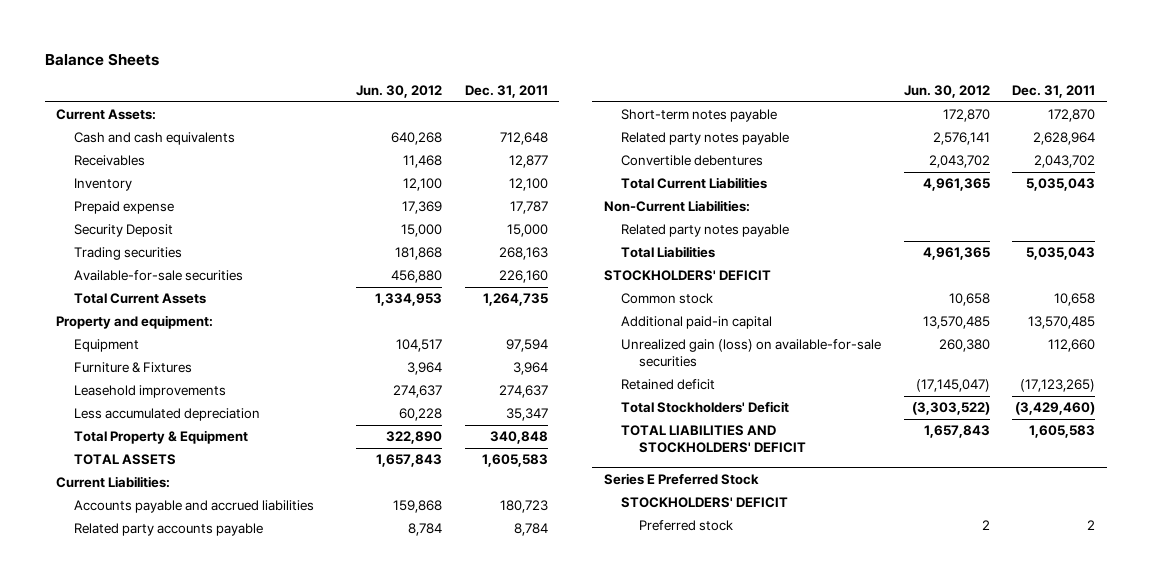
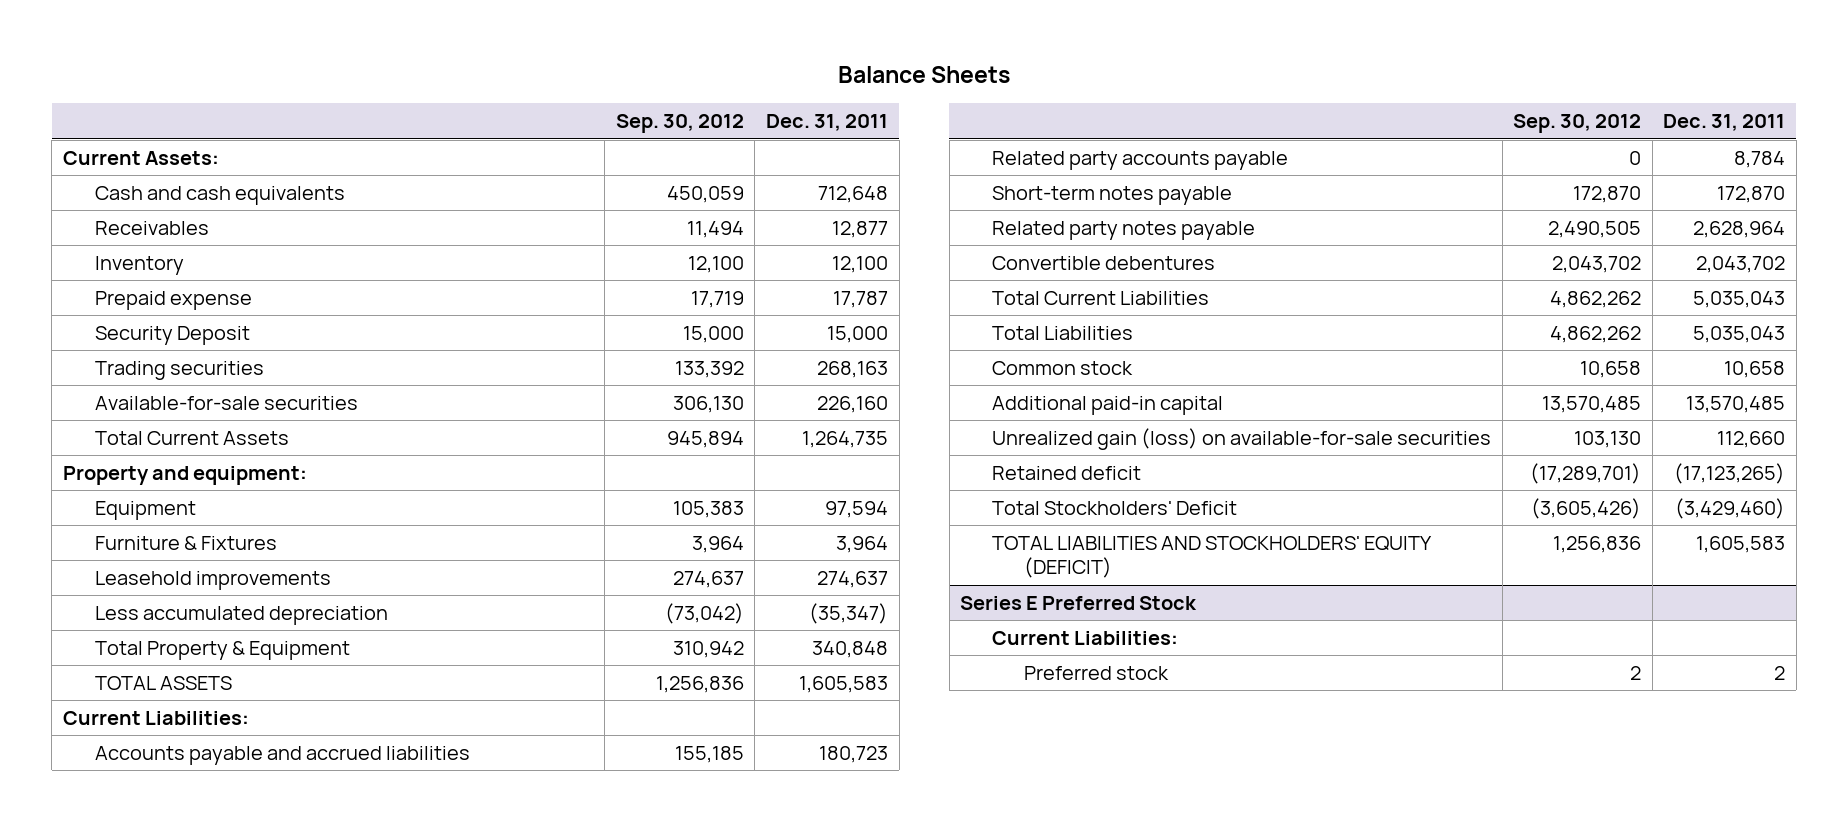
[356,84,443,98] Jun. 30, 2012 -> none
none -> [615,114,744,134] Sep. 30, 2012
[505,408,548,422] 35,347 -> [808,603,888,625] (35,347)
[603,200,750,213] Non-Current Liabilities: -> none
[621,224,790,238] Related party notes payable -> none
[603,270,771,282] STOCKHOLDERS' DEFICIT -> none
[621,425,806,454] TOTAL LIABILITIES AND STOCKHOLDERS' DEFICIT -> [992,536,1433,579] TOTAL LIABILITIES AND STOCKHOLDERS' EQUITY (DEFICIT)
[621,497,789,509] STOCKHOLDERS' DEFICIT -> none
none -> [992,631,1179,646] Current Liabilities:

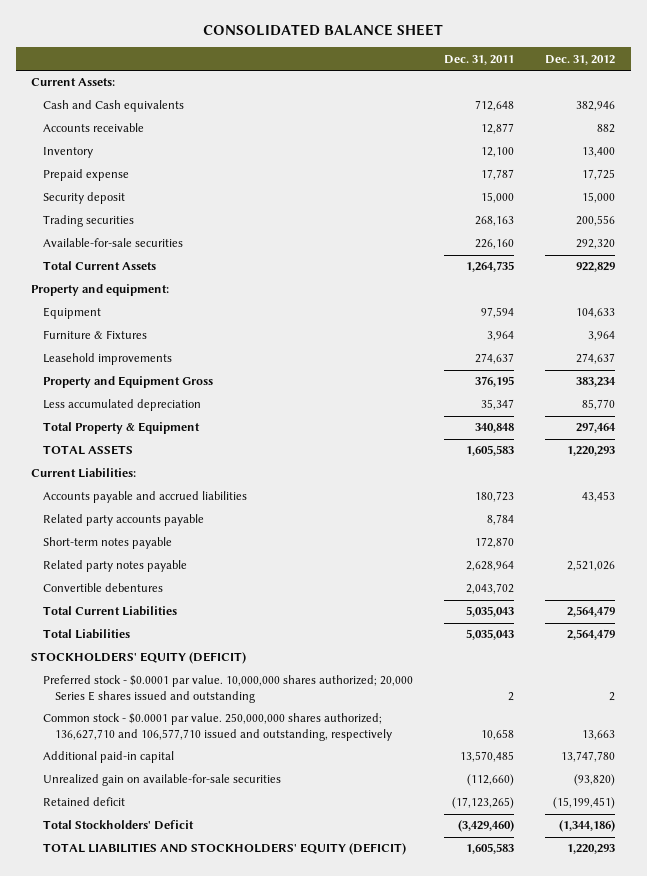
[838,66,1011,84] Balance Sheets -> [203,24,444,37] CONSOLIDATED BALANCE SHEET
[615,114,744,134] Sep. 30, 2012 -> none
none -> [545,54,616,65] Dec. 31, 2012
[94,186,345,206] Cash and cash equivalents -> [43,100,185,113] Cash and Cash equivalents
[94,221,209,236] Receivables -> [43,123,145,133] Accounts receivable
[94,326,250,346] Security Deposit -> [43,192,126,205] Security deposit
none -> [43,376,214,389] Property and Equipment Gross
[808,603,888,625] (35,347) -> [481,399,515,411] 35,347
none -> [31,652,247,665] STOCKHOLDERS' EQUITY (DEFICIT)
none -> [43,675,414,704] Preferred stock - $0.0001 par value. 10,000,000 shares authorized; 20,000 Series E shares issued and outstanding
[992,361,1134,376] Common stock -> [43,713,393,742] Common stock - $0.0001 par value. 250,000,000 shares authorized; 136,627,710 and 106,577,710 issued and outstanding, respectively
[992,428,1492,451] Unrealized gain (loss) on available-for-sale securities -> [43,774,282,787] Unrealized gain on available-for-sale securities
[1717,431,1786,449] 112,660 -> [467,774,515,787] (112,660)
[960,596,1198,611] Series E Preferred Stock -> none
[992,631,1179,646] Current Liabilities: -> none
[1023,666,1169,681] Preferred stock -> none

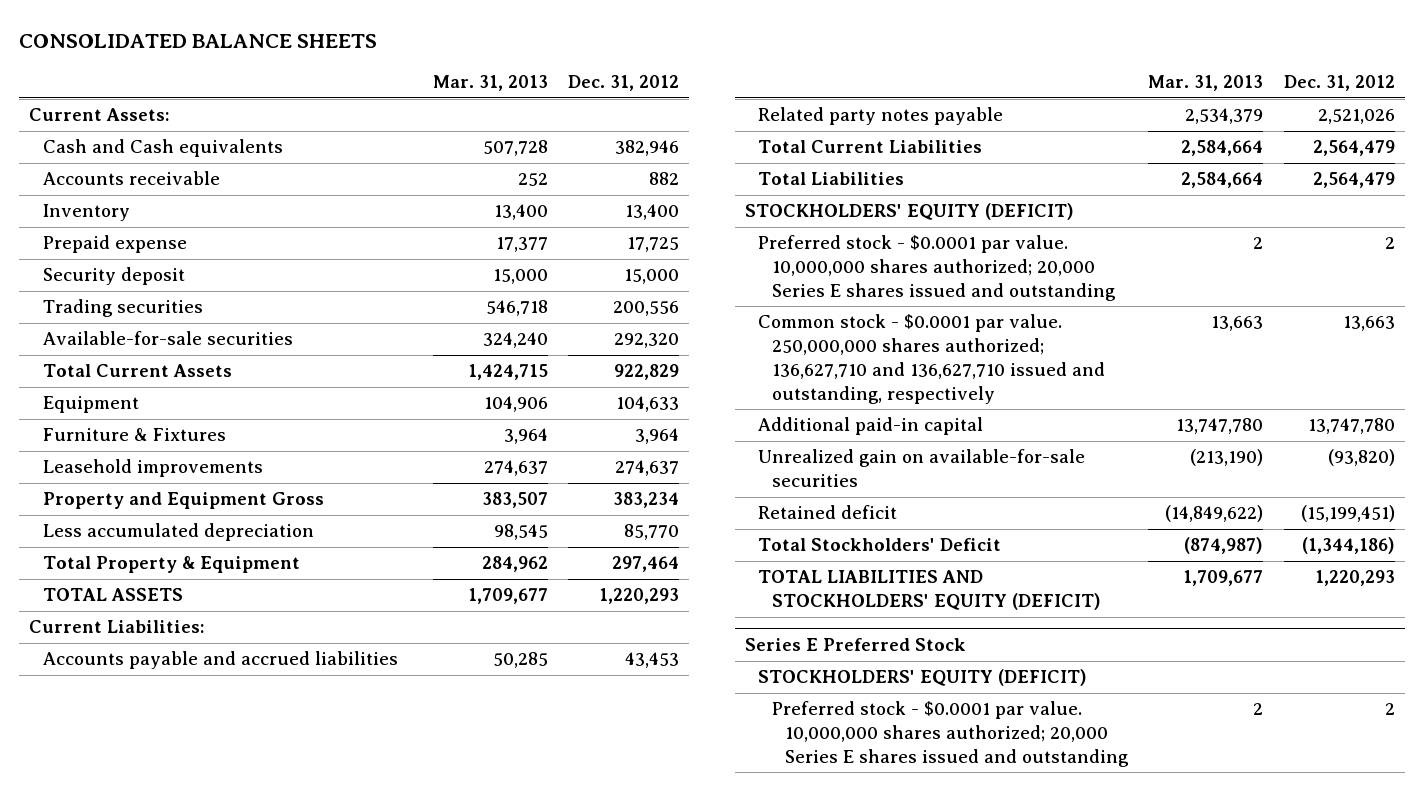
[203,24,444,37] CONSOLIDATED BALANCE SHEET -> [19,33,378,48] CONSOLIDATED BALANCE SHEETS
[444,54,515,65] Dec. 31, 2011 -> none
none -> [432,75,548,92] Mar. 31, 2013
[31,284,170,297] Property and equipment: -> none
[43,514,205,527] Related party accounts payable -> none
[43,537,173,550] Short-term notes payable -> none
[43,583,164,593] Convertible debentures -> none
[43,713,393,742] Common stock - $0.0001 par value. 250,000,000 shares authorized; 136,627,710 and 106,577,710 issued and outstanding, respectively -> [758,314,1105,404] Common stock - $0.0001 par value. 250,000,000 shares authorized; 136,627,710 and 136,627,710 issued and outstanding, respectively
none -> [745,638,967,652] Series E Preferred Stock
none -> [758,669,1088,687] STOCKHOLDERS' EQUITY (DEFICIT)
none -> [771,701,1130,767] Preferred stock - $0.0001 par value. 10,000,000 shares authorized; 20,000 Series E shares issued and outstanding

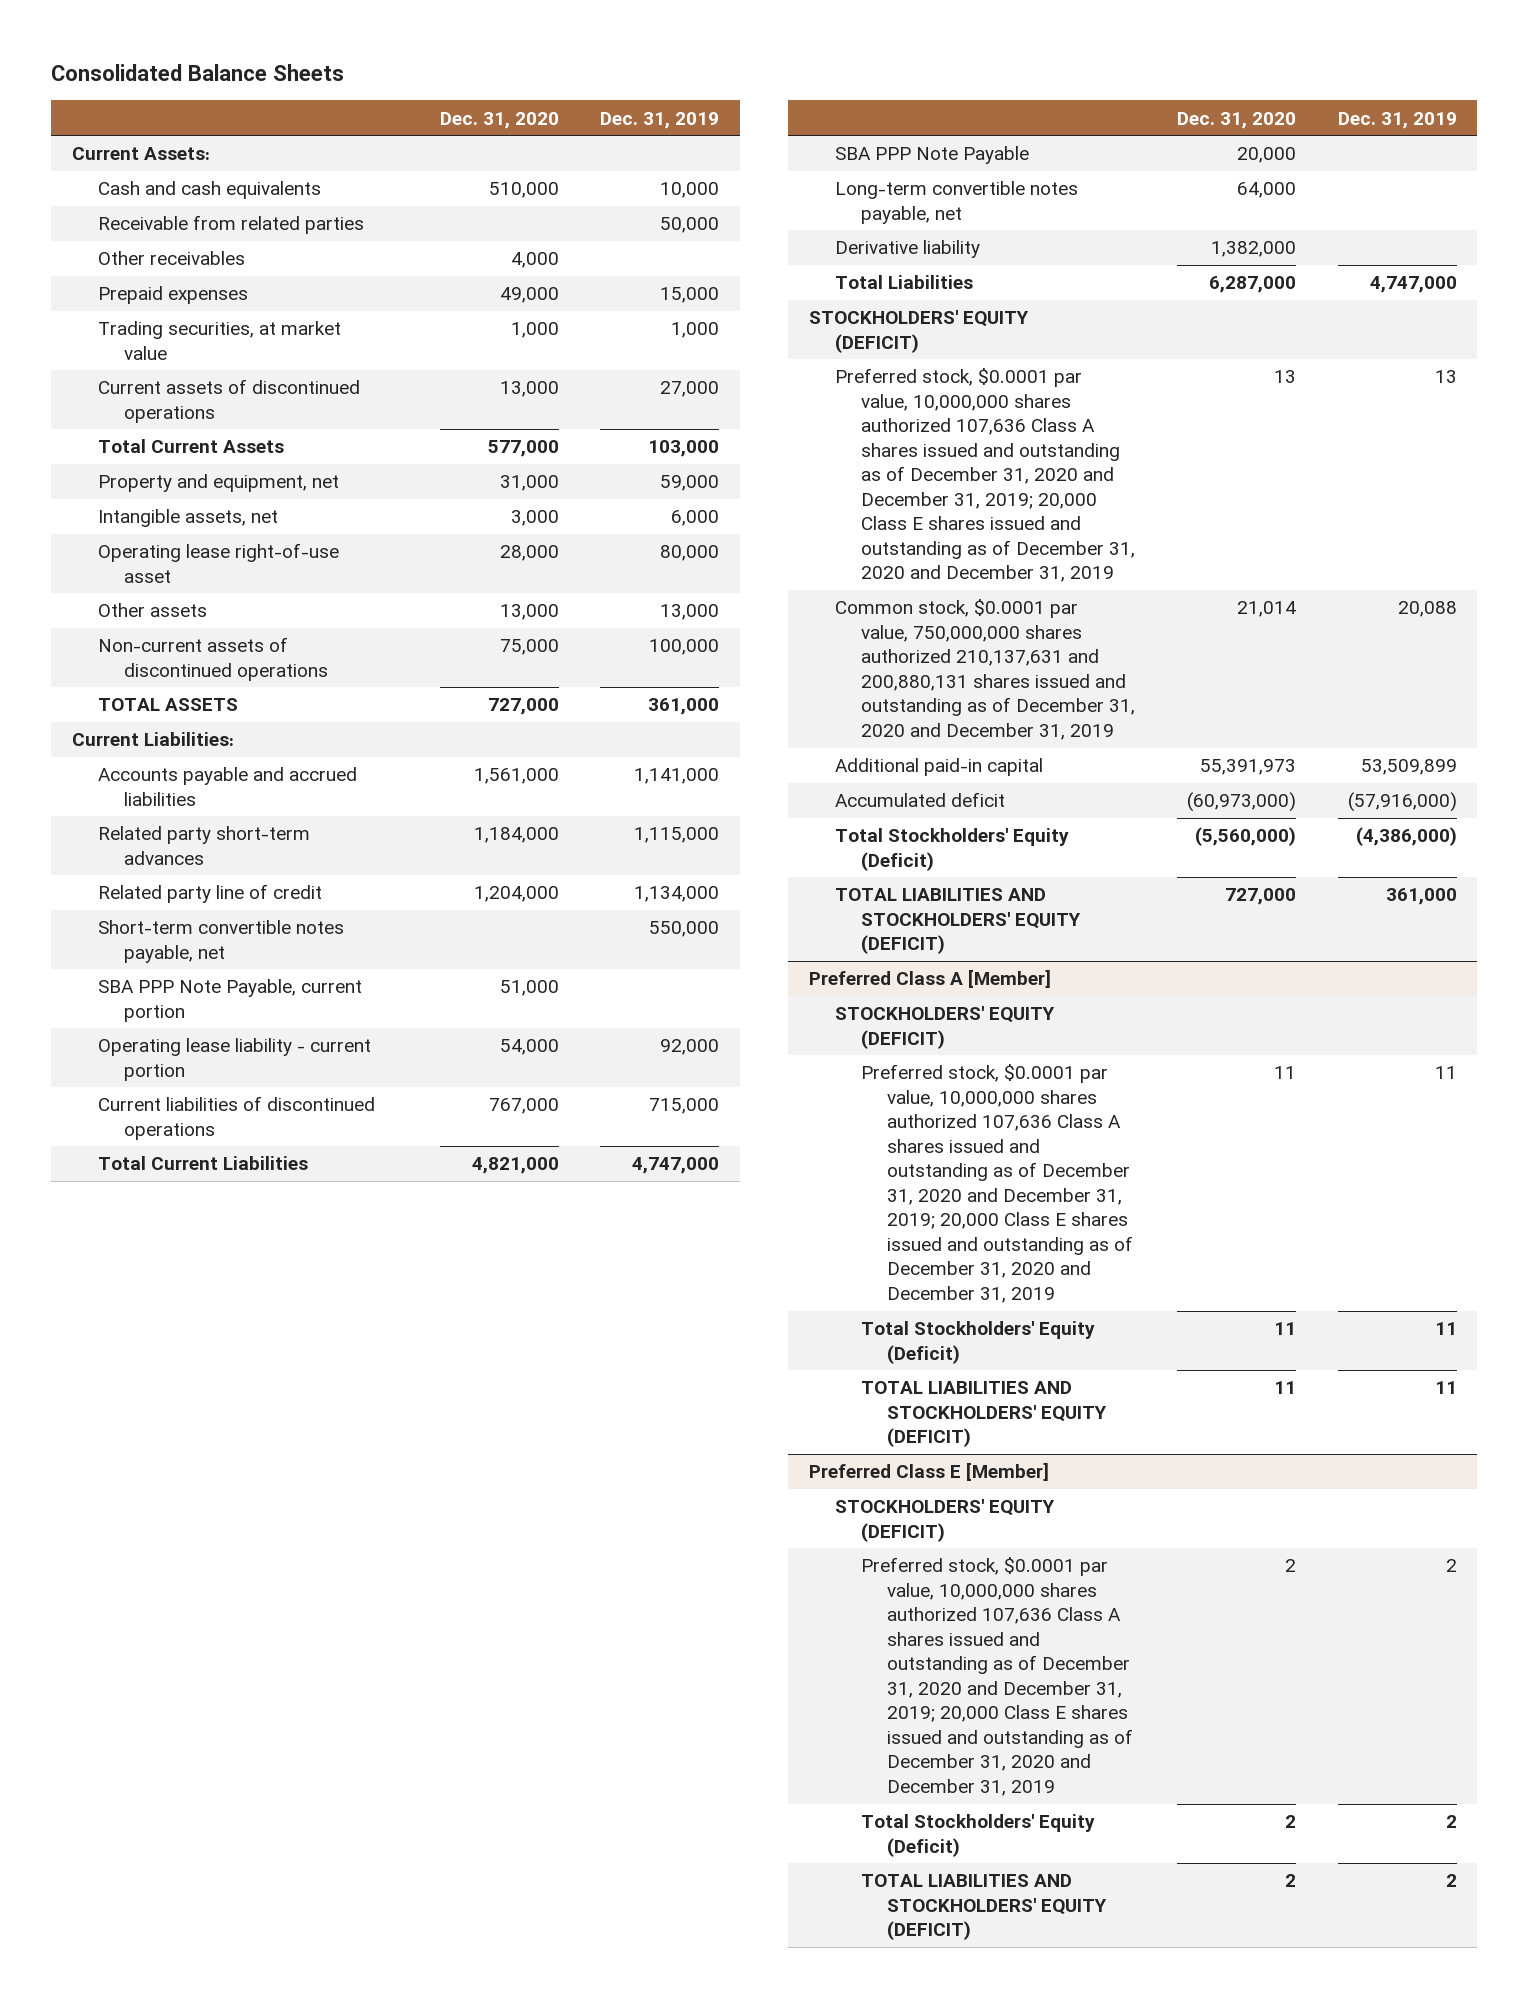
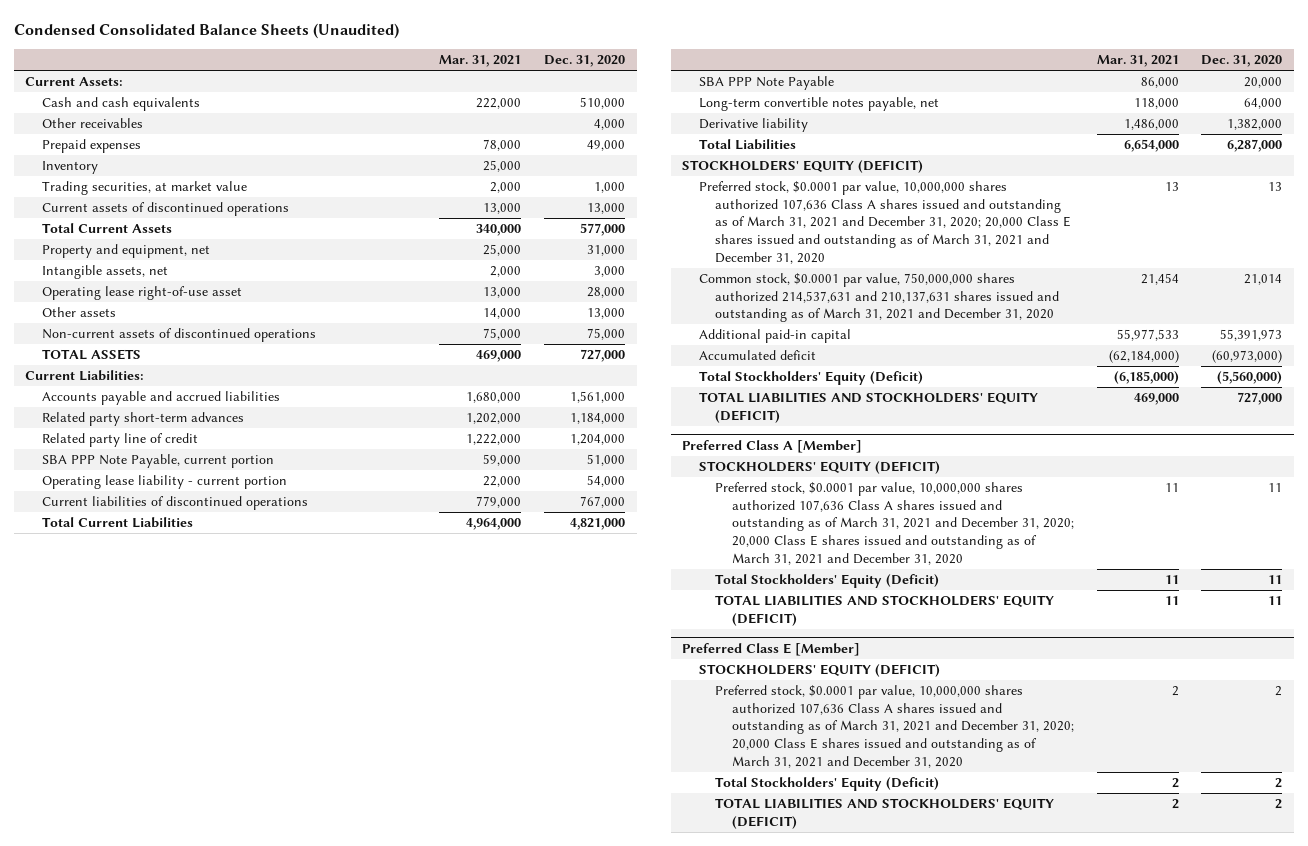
[51,64,345,82] Consolidated Balance Sheets -> [13,23,399,40] Condensed Consolidated Balance Sheets (Unaudited)
[600,111,720,129] Dec. 31, 2019 -> none
none -> [439,54,522,67] Mar. 31, 2021
[98,215,365,235] Receivable from related parties -> none
none -> [41,161,98,175] Inventory
[98,920,345,963] Short-term convertible notes payable, net -> none
[835,368,1136,583] Preferred stock, $0.0001 par value, 10,000,000 shares authorized 107,636 Class A shares issued and outstanding as of December 31, 2020 and December 31, 2019; 20,000 Class E shares issued and outstanding as of December 31, 2020 and December 31, 2019 -> [698,181,1072,264] Preferred stock, $0.0001 par value, 10,000,000 shares authorized 107,636 Class A shares issued and outstanding as of March 31, 2021 and December 31, 2020; 20,000 Class E shares issued and outstanding as of March 31, 2021 and December 31, 2020
[835,599,1136,740] Common stock, $0.0001 par value, 750,000,000 shares authorized 210,137,631 and 200,880,131 shares issued and outstanding as of December 31, 2020 and December 31, 2019 -> [698,273,1060,323] Common stock, $0.0001 par value, 750,000,000 shares authorized 214,537,631 and 210,137,631 shares issued and outstanding as of March 31, 2021 and December 31, 2020
[861,1064,1134,1303] Preferred stock, $0.0001 par value, 10,000,000 shares authorized 107,636 Class A shares issued and outstanding as of December 31, 2020 and December 31, 2019; 20,000 Class E shares issued and outstanding as of December 31, 2020 and December 31, 2019 -> [715,482,1074,565] Preferred stock, $0.0001 par value, 10,000,000 shares authorized 107,636 Class A shares issued and outstanding as of March 31, 2021 and December 31, 2020; 20,000 Class E shares issued and outstanding as of March 31, 2021 and December 31, 2020
[861,1557,1134,1796] Preferred stock, $0.0001 par value, 10,000,000 shares authorized 107,636 Class A shares issued and outstanding as of December 31, 2020 and December 31, 2019; 20,000 Class E shares issued and outstanding as of December 31, 2020 and December 31, 2019 -> [715,685,1074,768] Preferred stock, $0.0001 par value, 10,000,000 shares authorized 107,636 Class A shares issued and outstanding as of March 31, 2021 and December 31, 2020; 20,000 Class E shares issued and outstanding as of March 31, 2021 and December 31, 2020

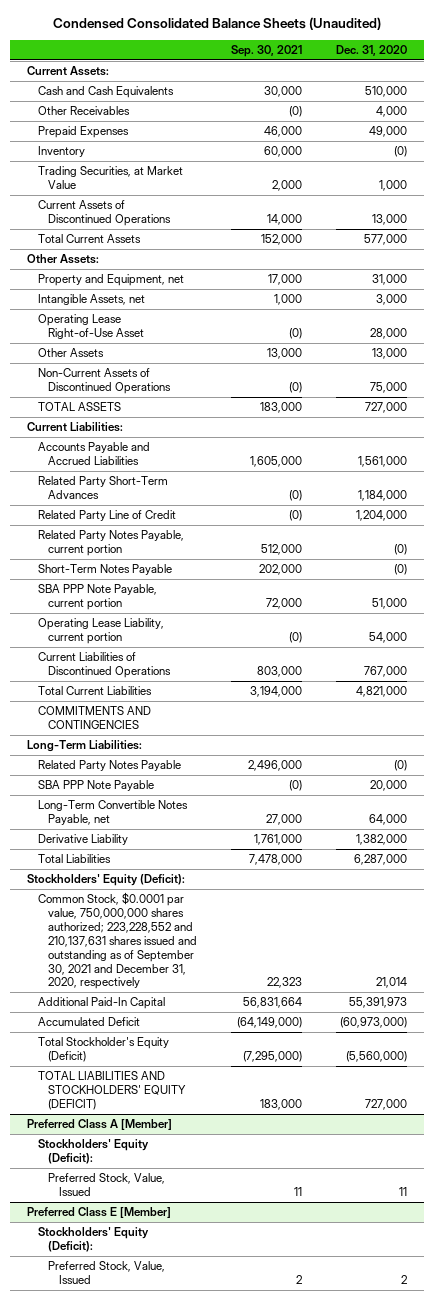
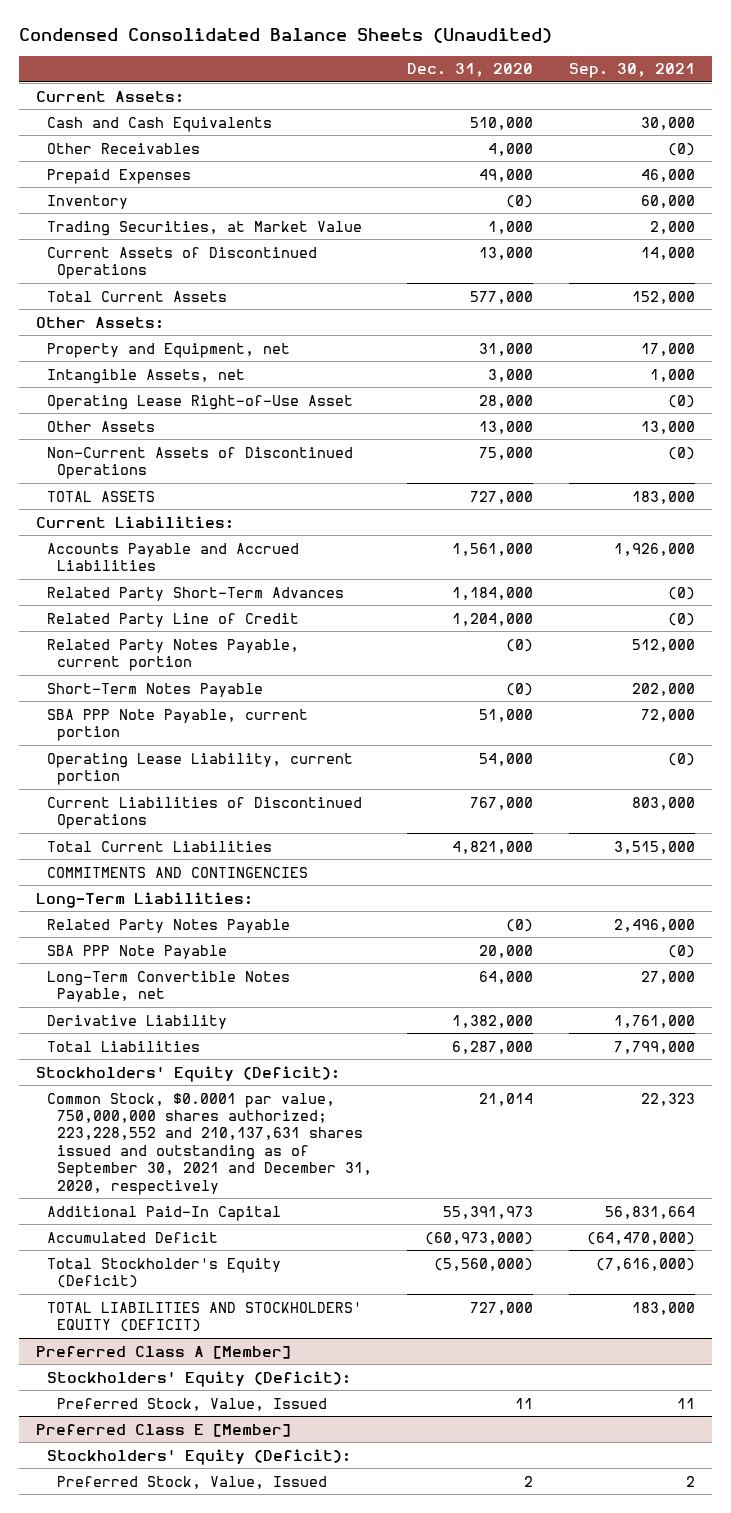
[250,456,303,468] 1,605,000 -> [613,542,695,556] 1,926,000
[250,686,303,698] 3,194,000 -> [613,840,695,854] 3,515,000
[249,854,303,866] 7,478,000 -> [613,1040,695,1054] 7,799,000
[237,1017,303,1029] (64,149,000) -> [586,1231,695,1245] (64,470,000)
[243,1051,303,1063] (7,295,000) -> [595,1257,695,1271] (7,616,000)

